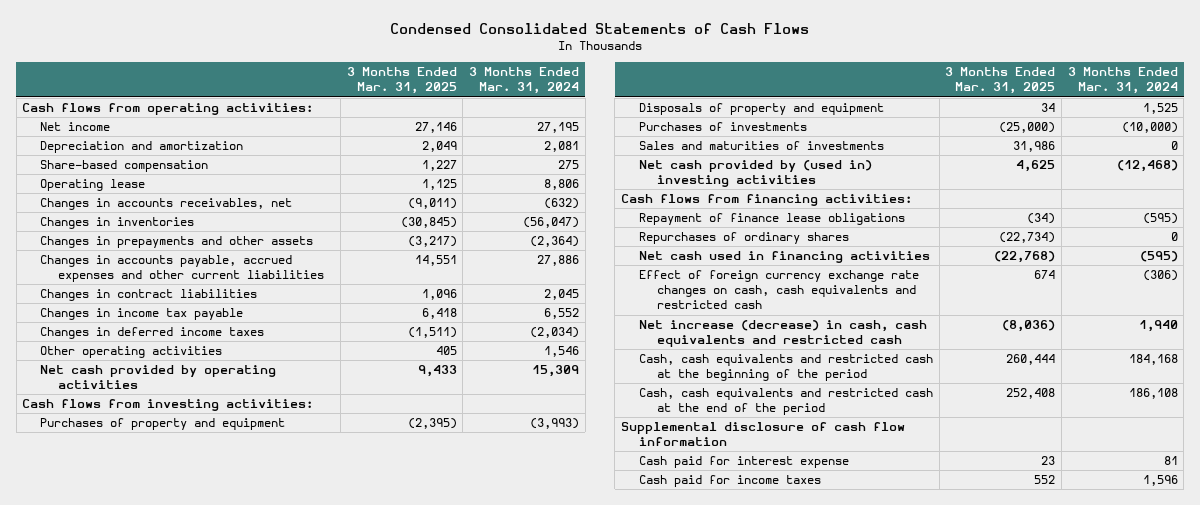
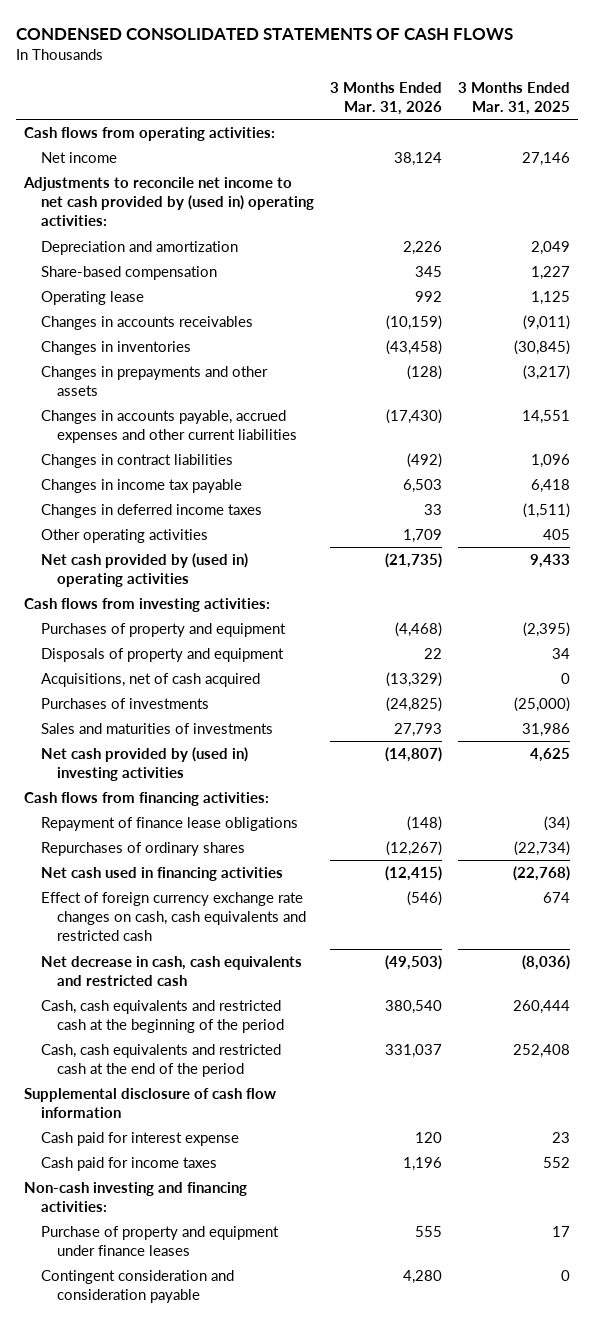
[389,23,809,35] Condensed Consolidated Statements of Cash Flows -> [16,27,514,40] CONDENSED CONSOLIDATED STATEMENTS OF CASH FLOWS
[468,67,579,95] 3 Months Ended Mar. 31, 2024 -> none
none -> [329,81,442,115] 3 Months Ended Mar. 31, 2026
none -> [23,177,314,227] Adjustments to reconcile net income to net cash provided by (used in) operating activities:
[40,198,293,211] Changes in accounts receivables, net -> [40,316,253,331] Changes in accounts receivables
[40,365,277,390] Net cash provided by operating activities -> [40,553,248,588] Net cash provided by (used in) operating activities
none -> [40,673,260,688] Acquisitions, net of cash acquired
[638,320,927,348] Net increase (decrease) in cash, cash equivalents and restricted cash -> [40,956,302,987] Net decrease in cash, cash equivalents and restricted cash
none -> [24,1182,248,1213] Non-cash investing and financing activities:
none -> [40,1226,279,1257] Purchase of property and equipment under finance leases
none -> [40,1270,234,1304] Contingent consideration and consideration payable

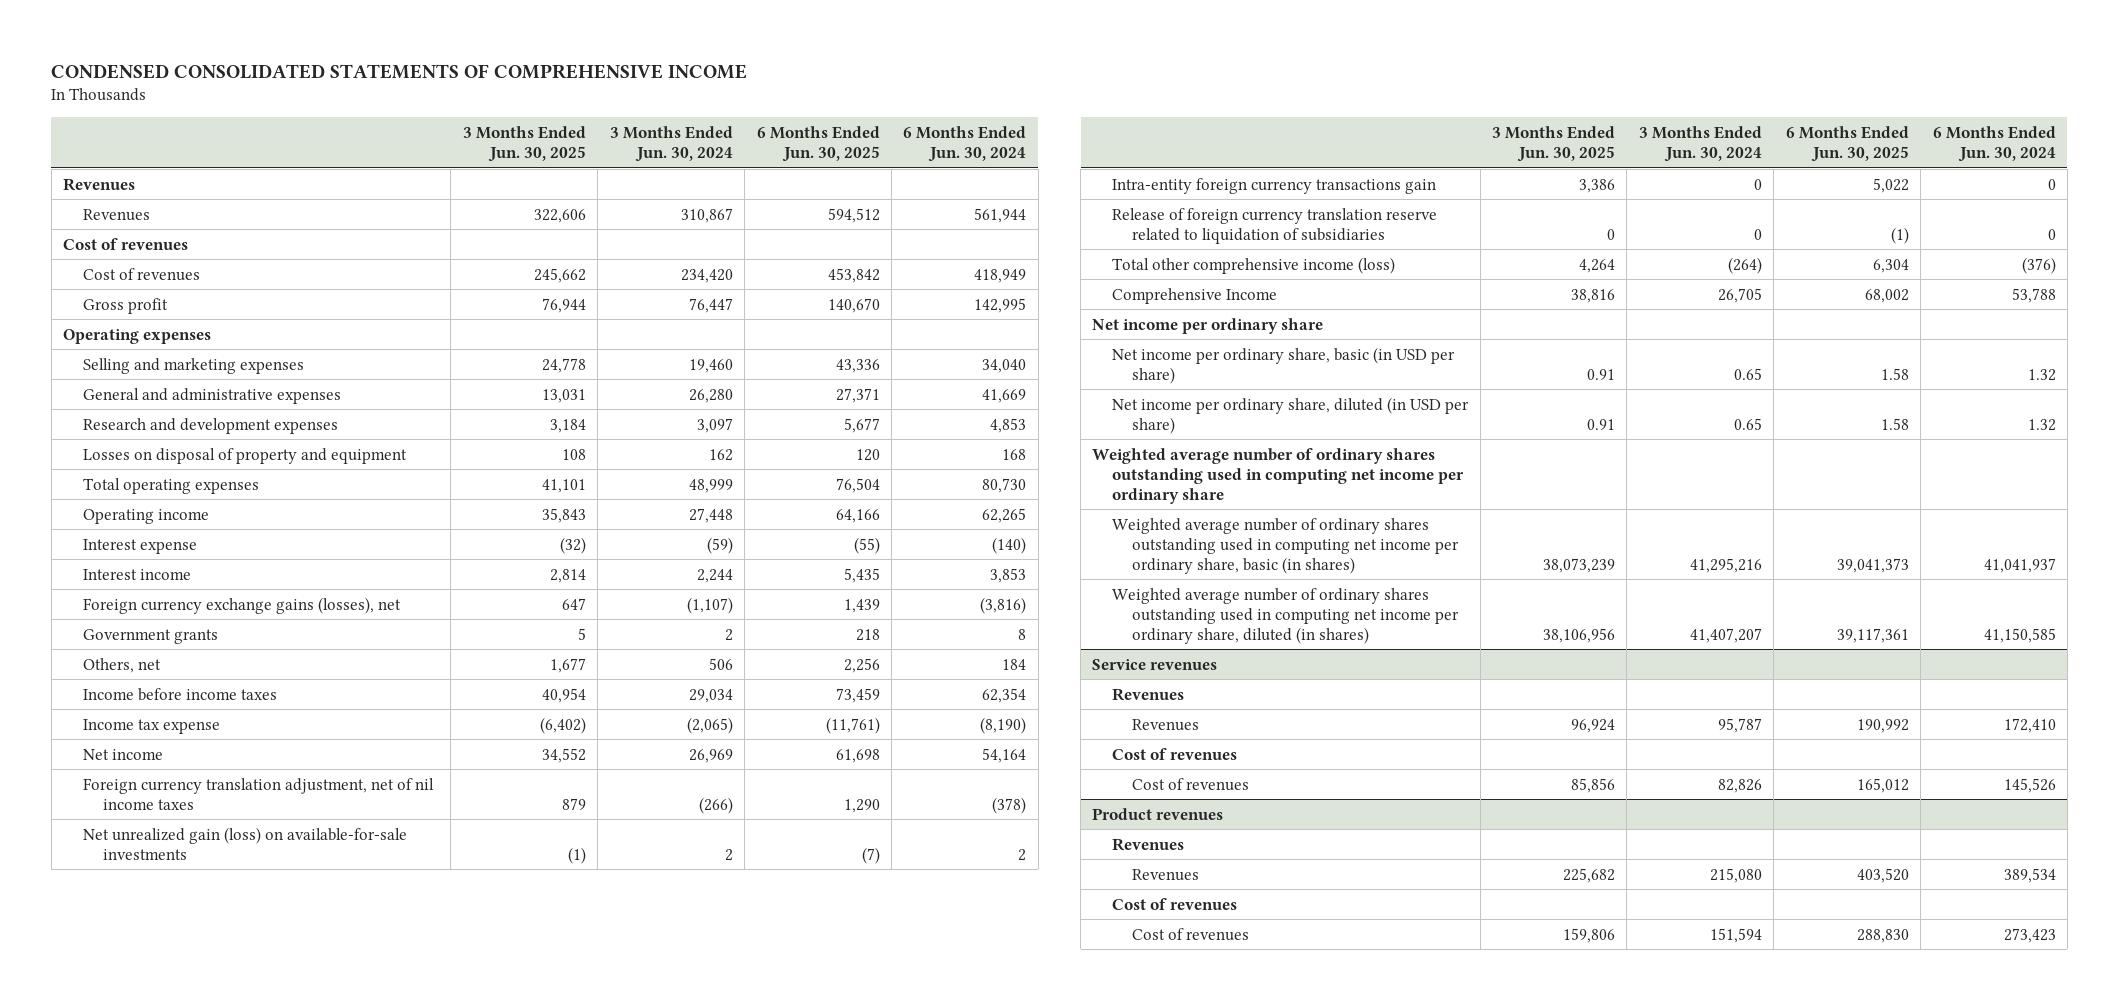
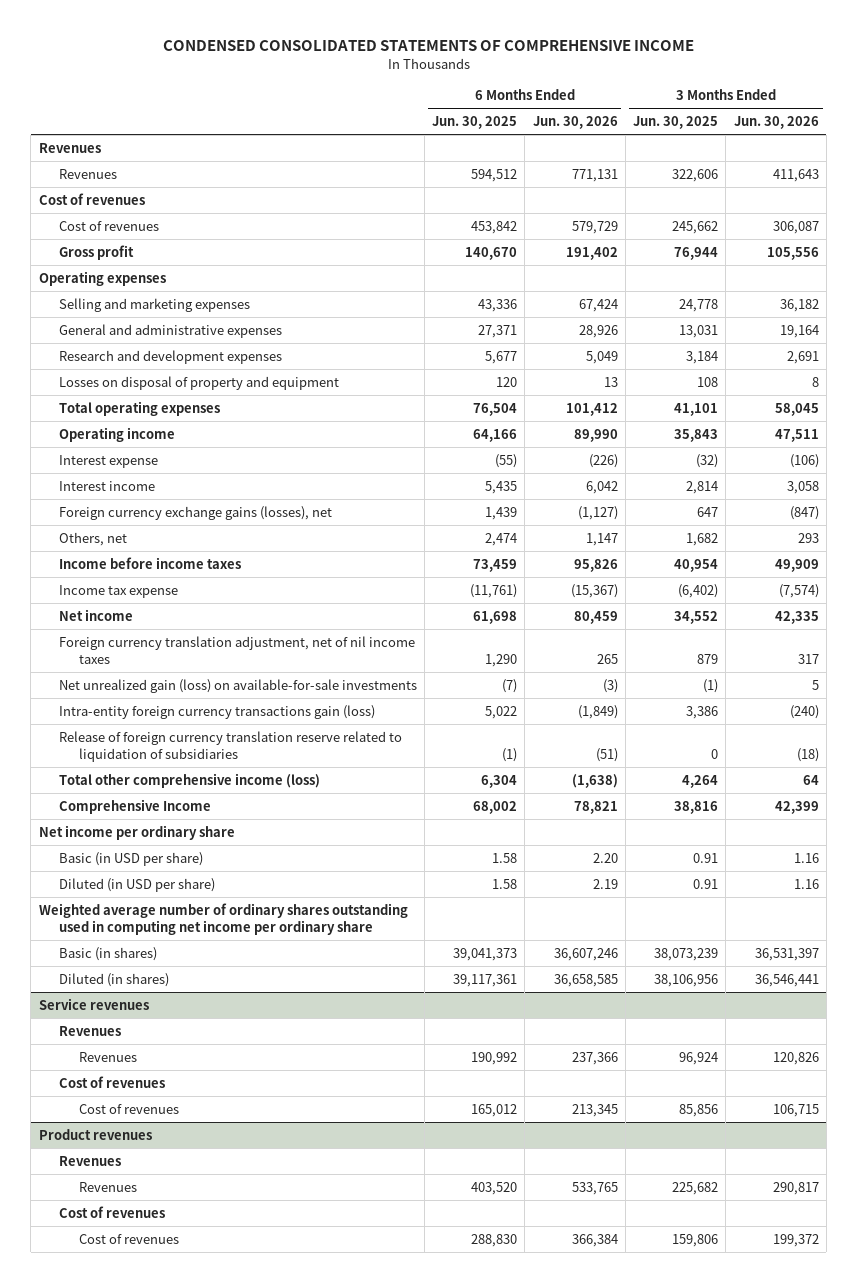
[609,126,733,163] 3 Months Ended Jun. 30, 2024 -> none
[903,126,1027,163] 6 Months Ended Jun. 30, 2024 -> none
none -> [532,116,618,130] Jun. 30, 2026
none -> [733,116,819,130] Jun. 30, 2026
[83,628,219,644] Government grants -> none
[549,657,586,673] 1,677 -> [686,532,719,546] 1,682
[843,657,880,673] 2,256 -> [485,532,518,546] 2,474
[1112,177,1437,194] Intra-entity foreign currency transactions gain -> [58,704,375,719] Intra-entity foreign currency transactions gain (loss)
[1112,346,1456,384] Net income per ordinary share, basic (in USD per share) -> [58,851,203,866] Basic (in USD per share)
[1112,396,1470,434] Net income per ordinary share, diluted (in USD per share) -> [58,877,215,892] Diluted (in USD per share)
[1112,517,1460,574] Weighted average number of ordinary shares outstanding used in computing net income per ordinary share, basic (in shares) -> [58,946,157,961] Basic (in shares)
[1112,587,1460,644] Weighted average number of ordinary shares outstanding used in computing net income per ordinary share, diluted (in shares) -> [58,972,169,987] Diluted (in shares)

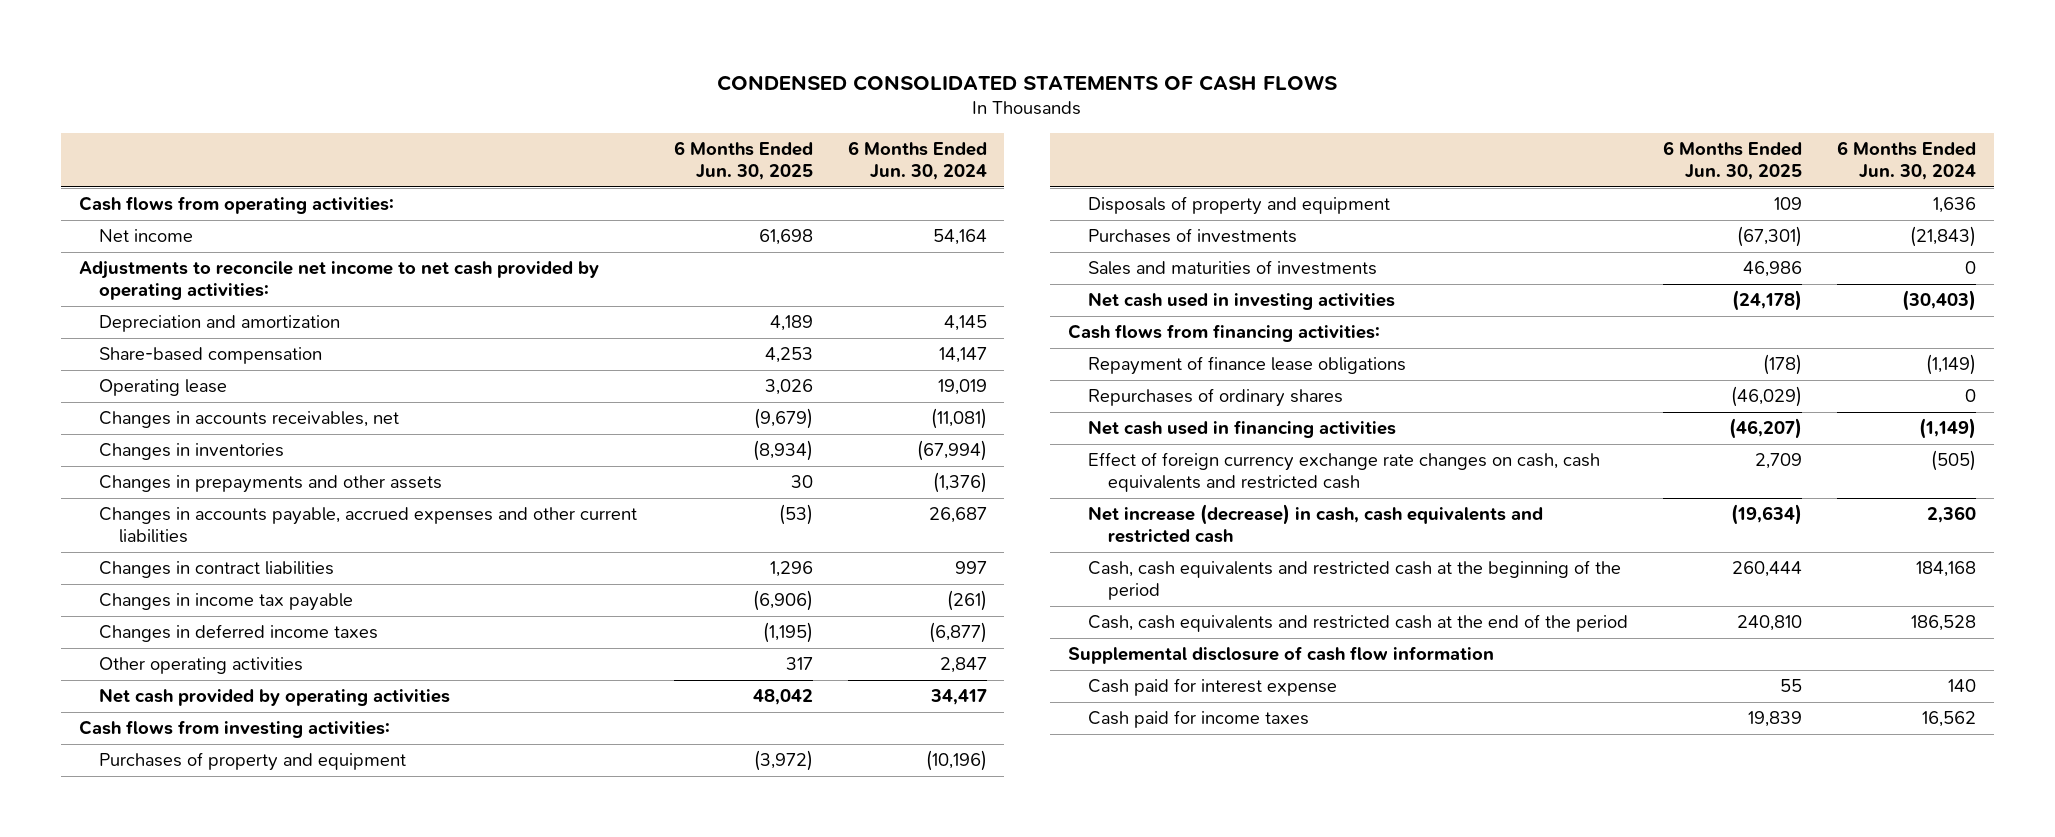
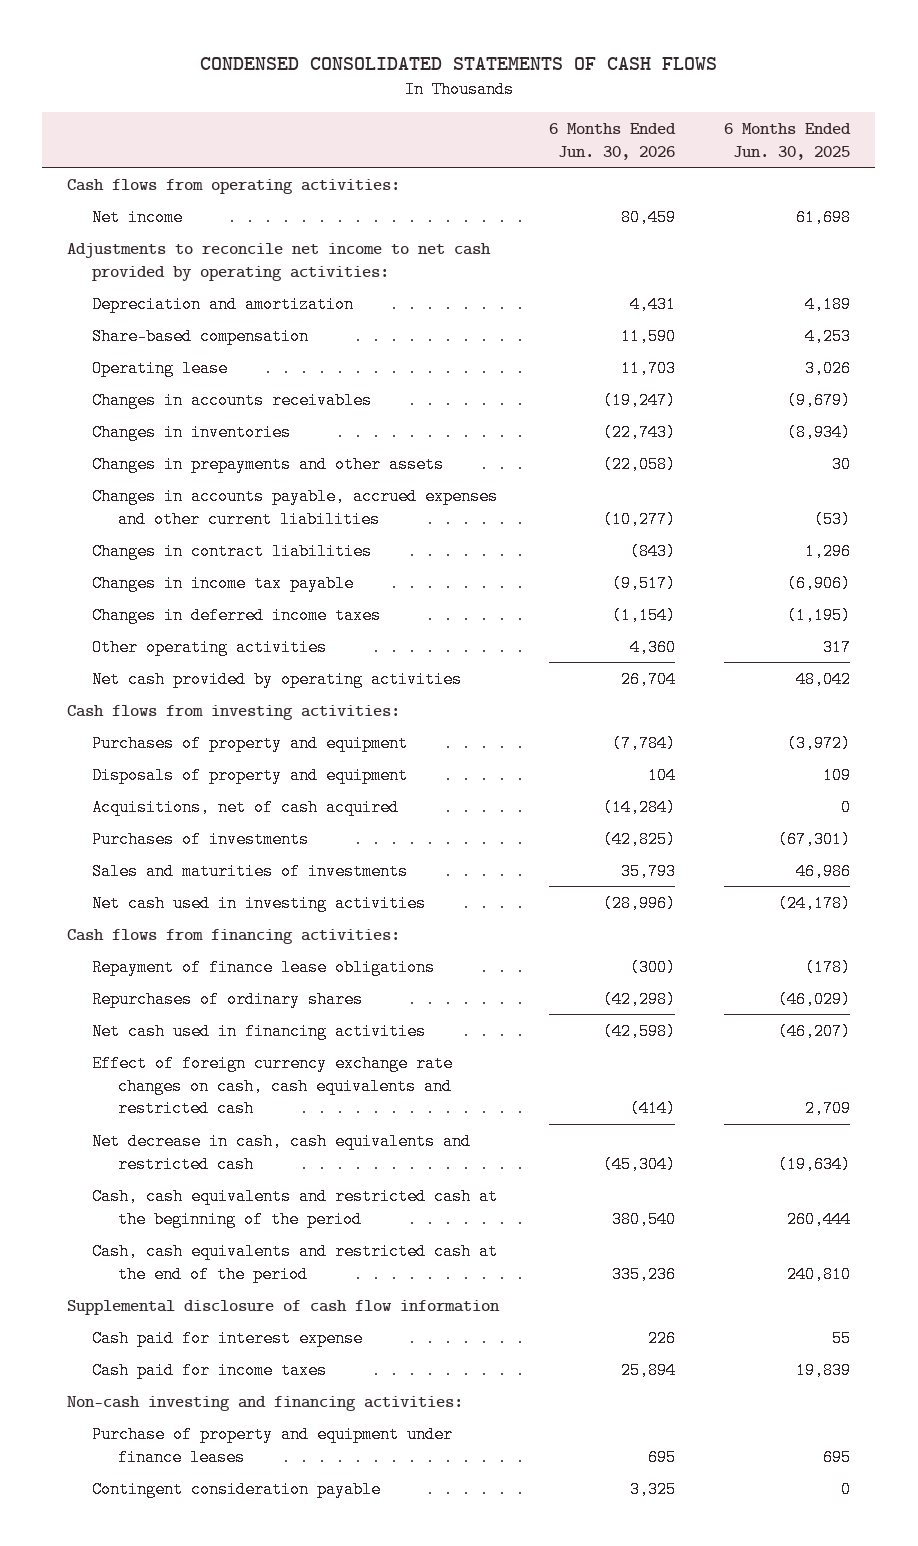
[847,141,987,180] 6 Months Ended Jun. 30, 2024 -> none
none -> [548,122,676,160] 6 Months Ended Jun. 30, 2026
[98,411,399,429] Changes in accounts receivables, net -> [92,391,373,409] Changes in accounts receivables
none -> [92,798,400,816] Acquisitions, net of cash acquired
[1088,504,1544,543] Net increase (decrease) in cash, cash equivalents and restricted cash -> [92,1132,472,1173] Net decrease in cash, cash equivalents and restricted cash
none -> [67,1395,464,1411] Non-cash investing and financing activities:
none -> [92,1425,454,1466] Purchase of property and equipment under finance leases
none -> [92,1480,382,1498] Contingent consideration payable

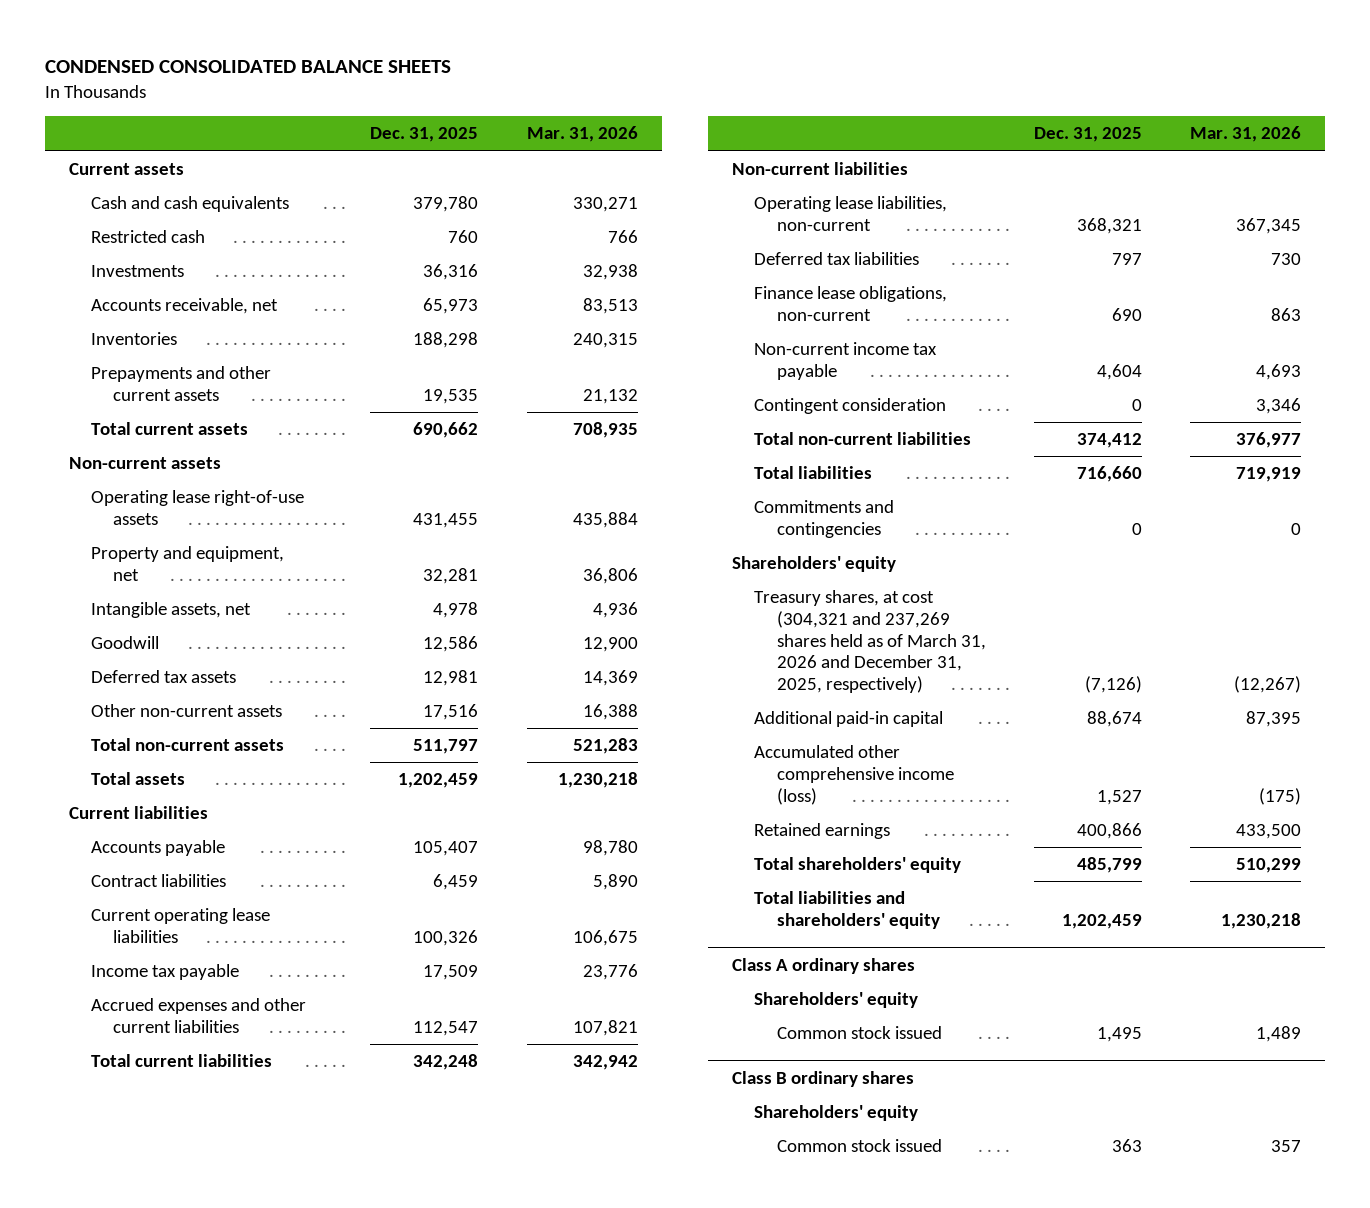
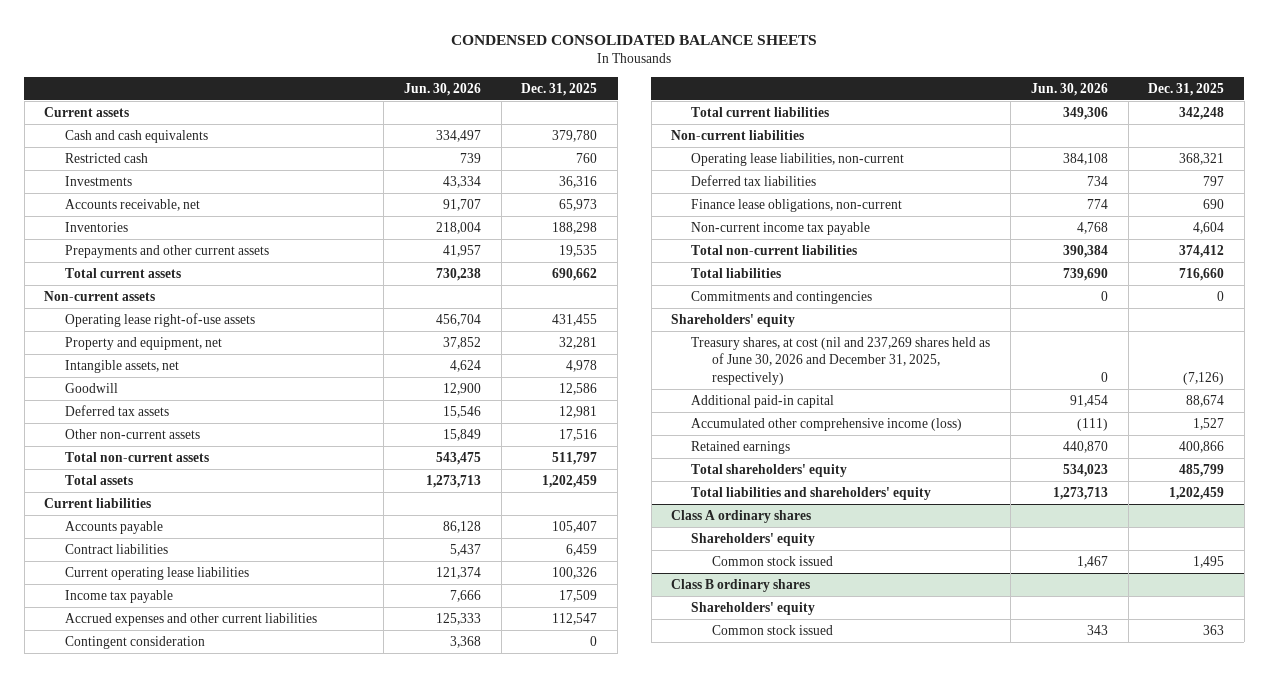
[526,126,638,143] Mar. 31, 2026 -> none
none -> [403,82,481,96] Jun. 30, 2026
[754,398,947,415] Contingent consideration -> [64,635,205,649] Contingent consideration
[754,590,986,694] Treasury shares, at cost (304,321 and 237,269 shares held as of March 31, 2026 and December 31, 2025, respectively) -> [691,336,991,385] Treasury shares, at cost (nil and 237,269 shares held as of June 30, 2026 and December 31, 2025, respectively)

